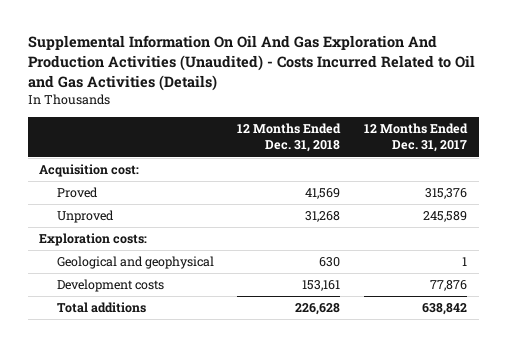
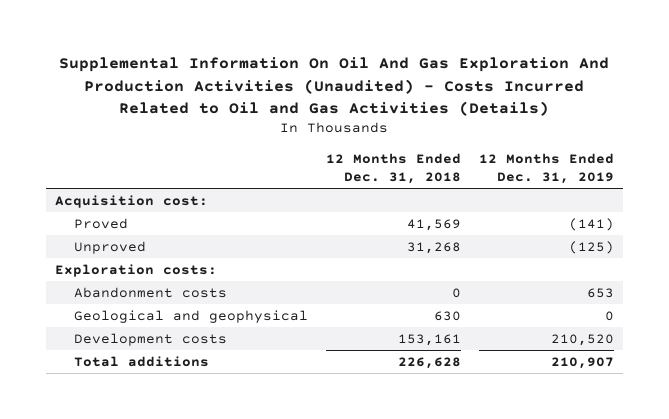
[363,123,468,153] 12 Months Ended Dec. 31, 2017 -> none
none -> [478,152,614,184] 12 Months Ended Dec. 31, 2019
none -> [73,286,227,298] Abandonment costs

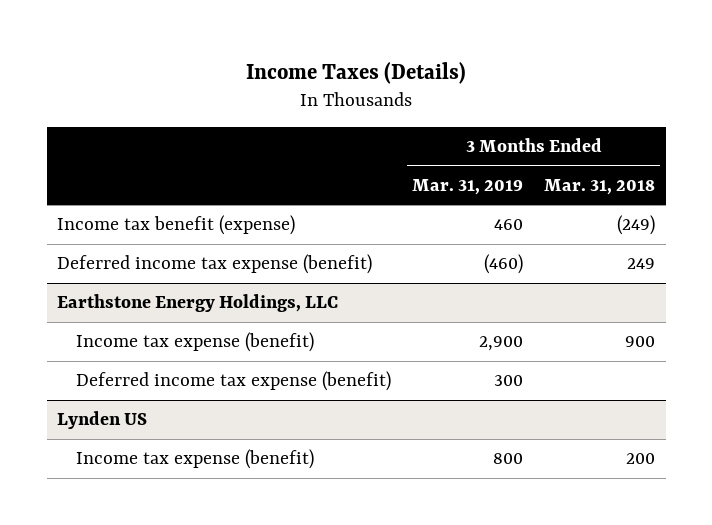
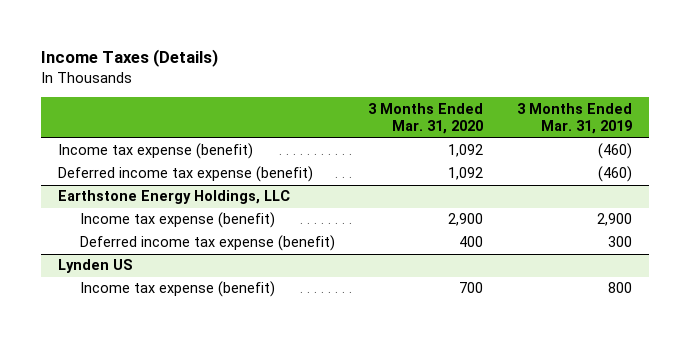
[544,178,656,195] Mar. 31, 2018 -> none
none -> [368,102,484,135] 3 Months Ended Mar. 31, 2020
[57,215,296,236] Income tax benefit (expense) -> [57,143,253,160] Income tax expense (benefit)
[494,219,524,231] 460 -> [598,143,633,160] (460)

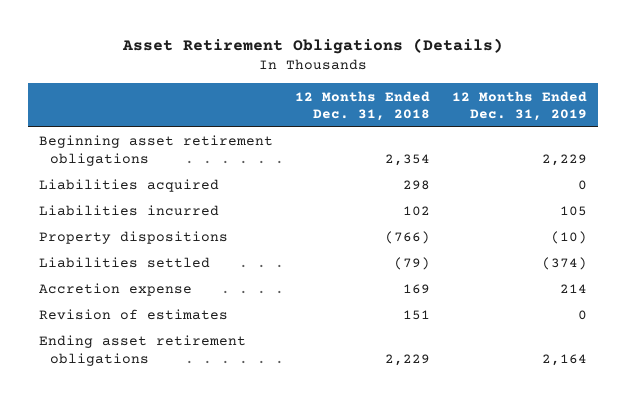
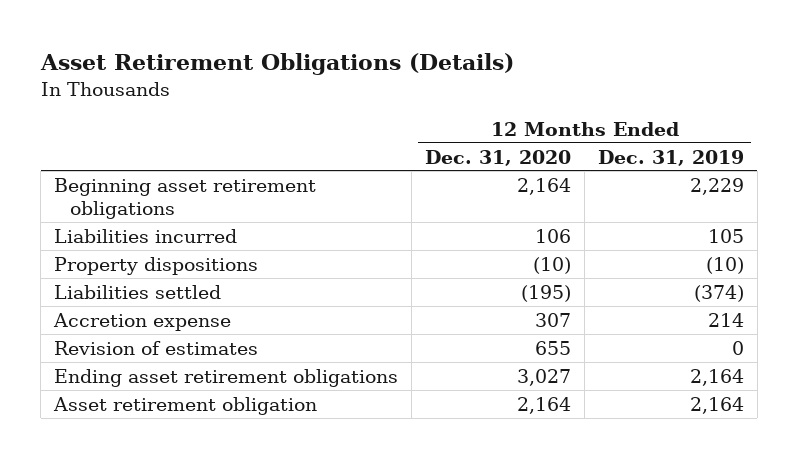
[294,90,430,121] 12 Months Ended Dec. 31, 2018 -> none
none -> [425,149,572,166] Dec. 31, 2020
[38,179,219,193] Liabilities acquired -> none
none -> [53,396,318,415] Asset retirement obligation

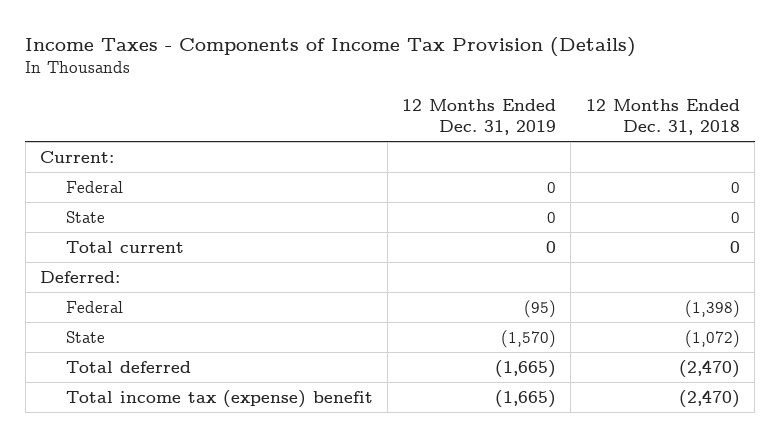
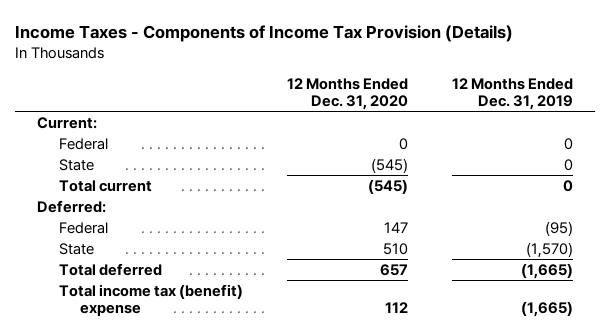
[585,98,740,135] 12 Months Ended Dec. 31, 2018 -> none
none -> [286,77,408,111] 12 Months Ended Dec. 31, 2020
[65,389,373,408] Total income tax (expense) benefit -> [58,283,243,317] Total income tax (benefit) expense

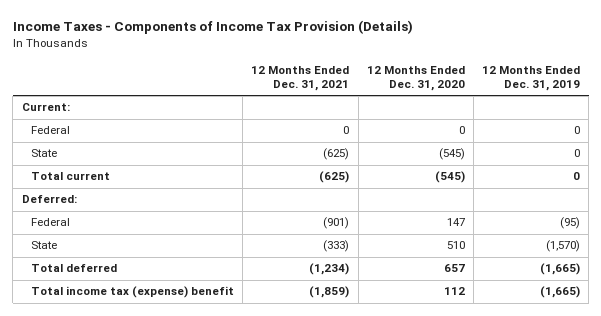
none -> [251,65,350,92] 12 Months Ended Dec. 31, 2021
[58,283,243,317] Total income tax (benefit) expense -> [31,286,235,299] Total income tax (expense) benefit

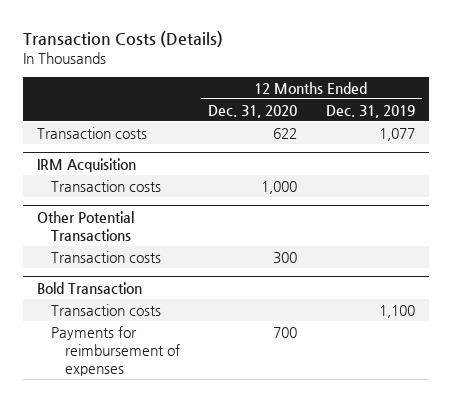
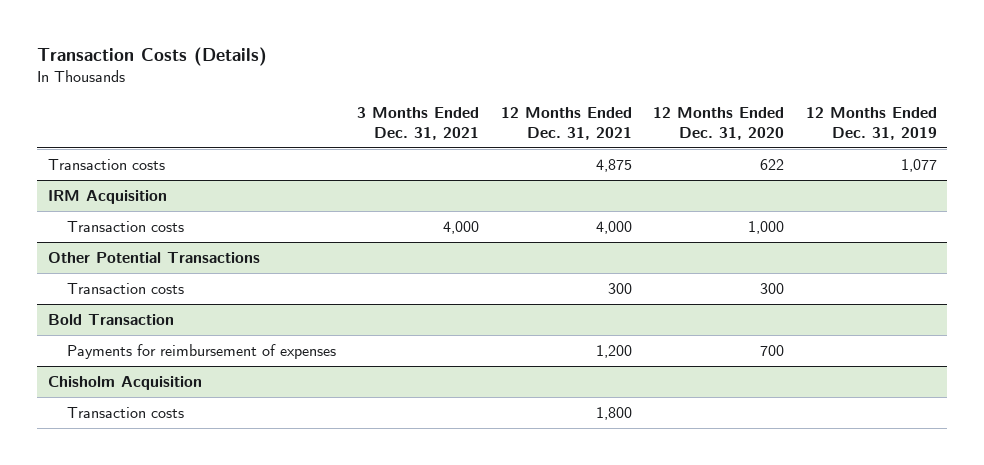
none -> [357,107,480,141] 3 Months Ended Dec. 31, 2021
none -> [500,107,632,141] 12 Months Ended Dec. 31, 2021
[50,303,161,316] Transaction costs -> none
none -> [47,375,202,390] Chisholm Acquisition
none -> [67,406,185,418] Transaction costs

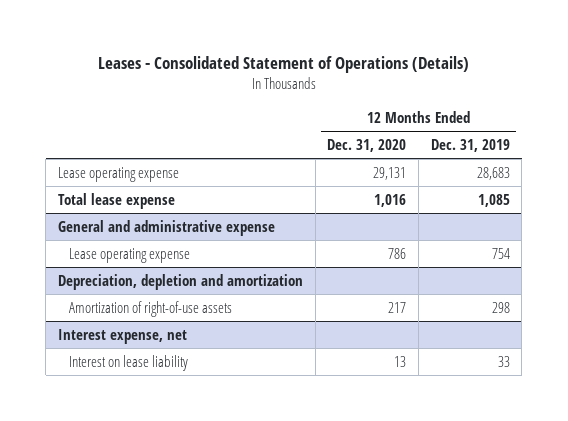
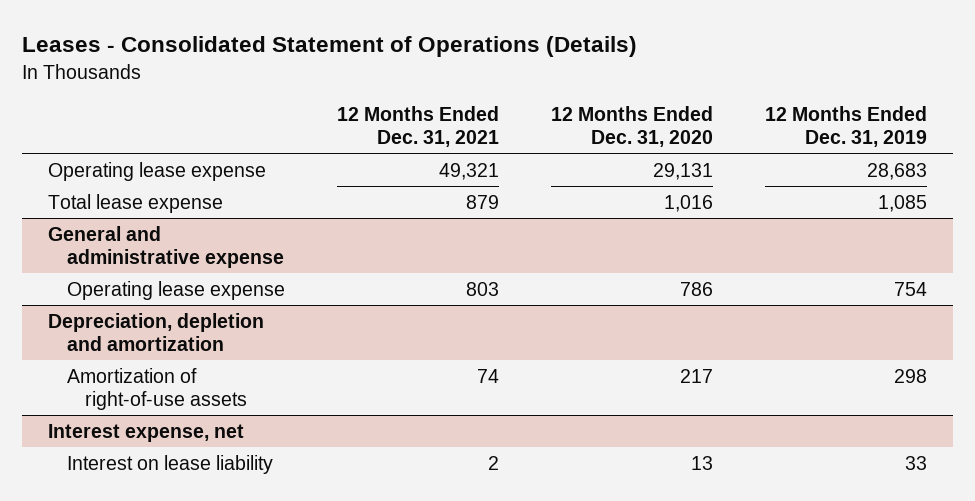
none -> [336,105,499,148] 12 Months Ended Dec. 31, 2021
[58,166,180,182] Lease operating expense -> [48,161,267,181] Operating lease expense
[68,247,190,263] Lease operating expense -> [66,280,285,300] Operating lease expense

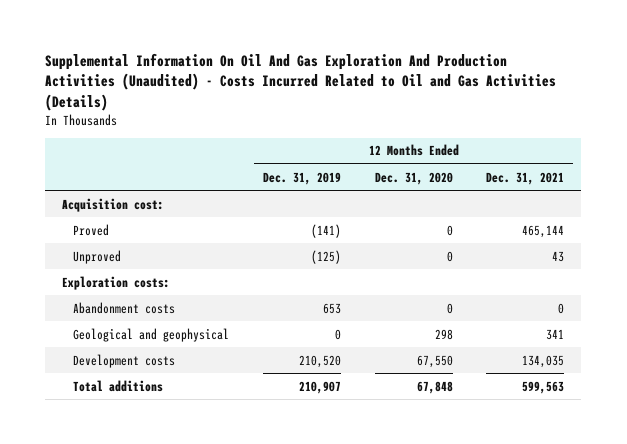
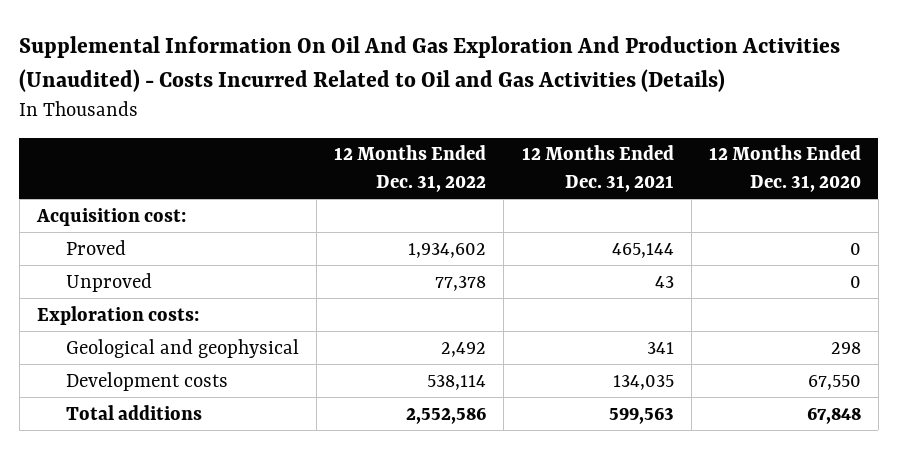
[262,171,341,185] Dec. 31, 2019 -> none
none -> [334,145,487,192] 12 Months Ended Dec. 31, 2022
[73,301,176,314] Abandonment costs -> none

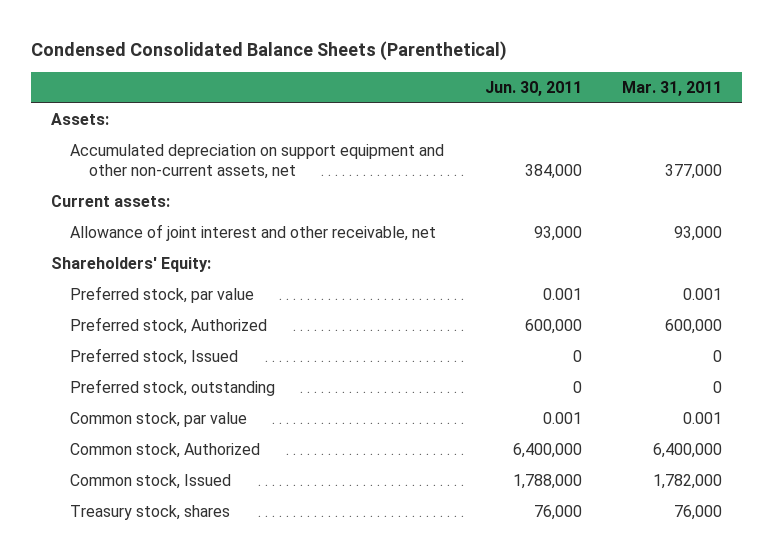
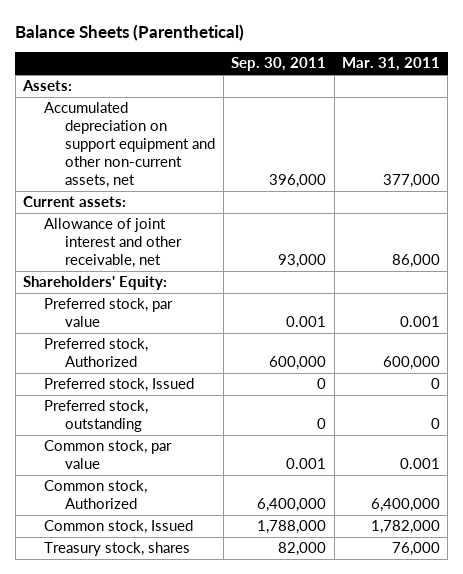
[31,40,508,61] Condensed Consolidated Balance Sheets (Parenthetical) -> [15,23,245,41] Balance Sheets (Parenthetical)
[484,80,582,96] Jun. 30, 2011 -> none
none -> [231,57,327,72] Sep. 30, 2011
[673,226,722,242] 93,000 -> [391,254,440,269] 86,000

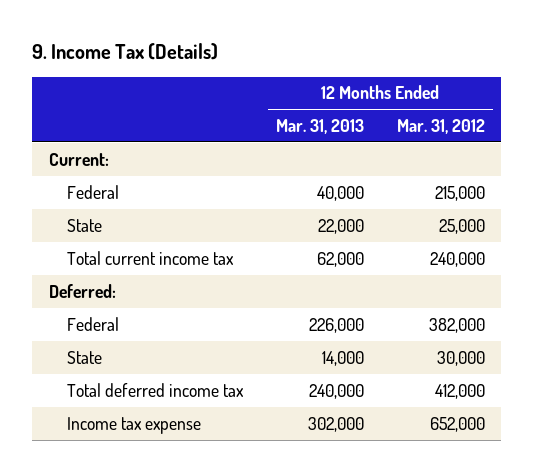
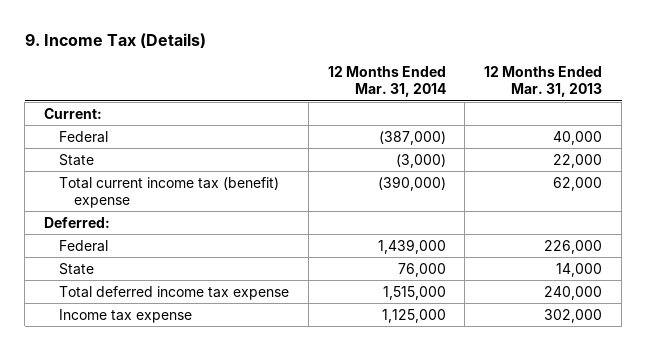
[396,118,485,134] Mar. 31, 2012 -> none
none -> [327,66,446,98] 12 Months Ended Mar. 31, 2014
[67,250,235,265] Total current income tax -> [58,176,279,208] Total current income tax (benefit) expense
[67,382,245,397] Total deferred income tax -> [58,285,289,300] Total deferred income tax expense

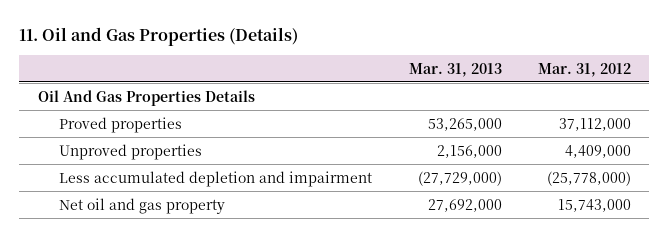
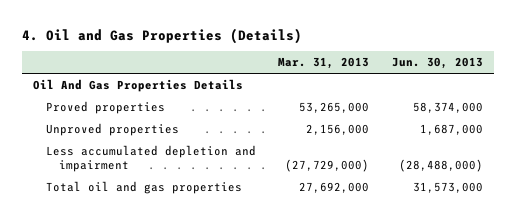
[19,26,299,46] 11. Oil and Gas Properties (Details) -> [21,27,302,44] 4. Oil and Gas Properties (Details)
[538,62,632,77] Mar. 31, 2012 -> none
none -> [391,57,483,70] Jun. 30, 2013
[59,197,226,214] Net oil and gas property -> [46,181,243,195] Total oil and gas properties

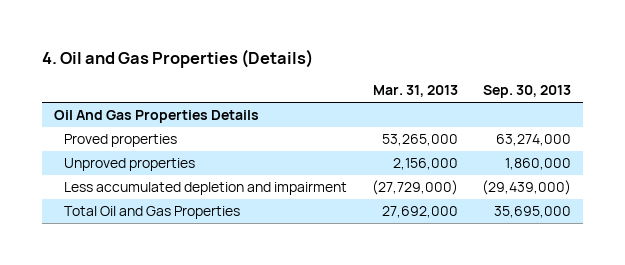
[391,57,483,70] Jun. 30, 2013 -> none
none -> [482,85,571,99] Sep. 30, 2013
[46,181,243,195] Total oil and gas properties -> [64,206,241,220] Total Oil and Gas Properties

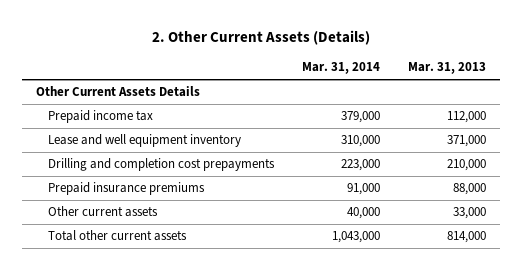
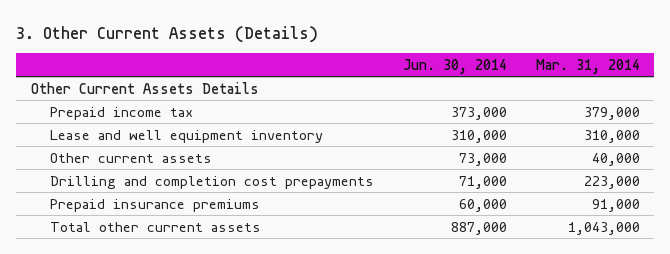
[152,30,371,46] 2. Other Current Assets (Details) -> [16,25,319,43] 3. Other Current Assets (Details)
[408,62,487,75] Mar. 31, 2013 -> none
none -> [402,58,507,74] Jun. 30, 2014
[48,206,159,218] Other current assets -> [50,152,213,163] Other current assets

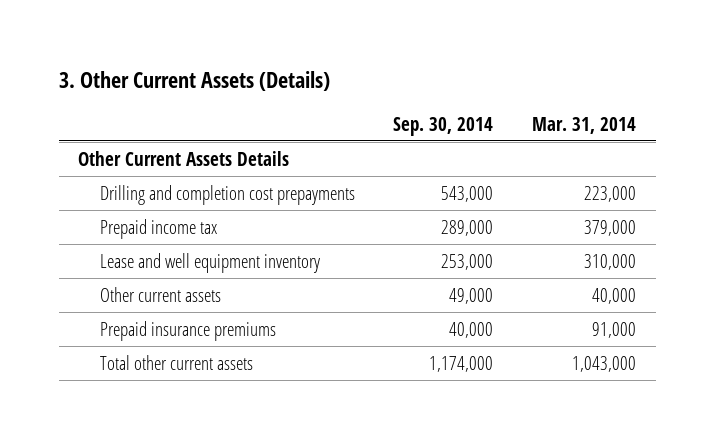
[402,58,507,74] Jun. 30, 2014 -> none
none -> [393,116,494,136] Sep. 30, 2014
[50,175,375,189] Drilling and completion cost prepayments -> [99,184,355,205] Drilling and completion cost prepayments

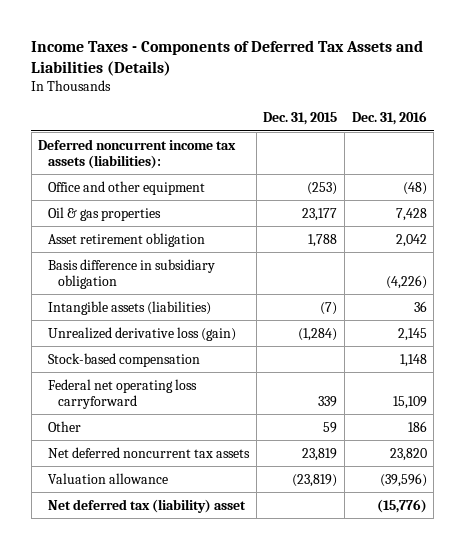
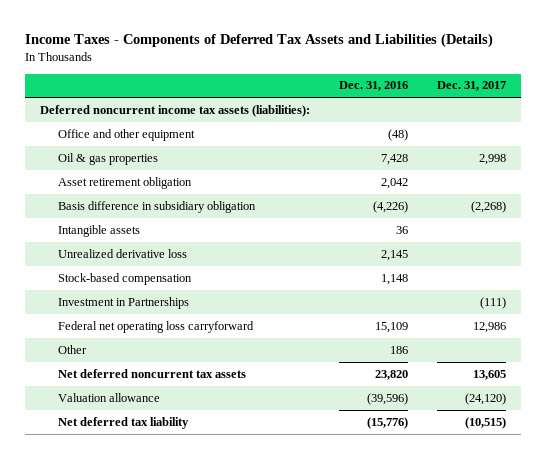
[263,112,338,126] Dec. 31, 2015 -> none
none -> [436,81,506,92] Dec. 31, 2017
[48,300,212,315] Intangible assets (liabilities) -> [57,224,140,237] Intangible assets
[48,326,237,341] Unrealized derivative loss (gain) -> [57,248,187,258] Unrealized derivative loss
none -> [57,296,189,309] Investment in Partnerships
[48,498,247,513] Net deferred tax (liability) asset -> [57,416,189,429] Net deferred tax liability

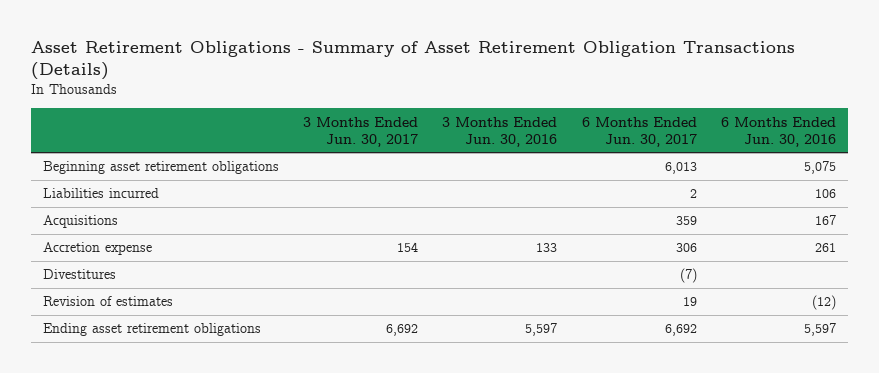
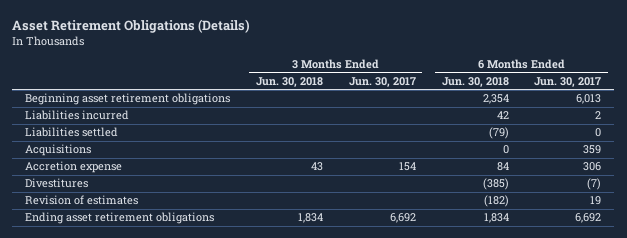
[31,41,796,81] Asset Retirement Obligations - Summary of Asset Retirement Obligation Transactions (Details) -> [12,18,251,33] Asset Retirement Obligations (Details)
[442,116,558,147] 3 Months Ended Jun. 30, 2016 -> none
[720,116,836,147] 6 Months Ended Jun. 30, 2016 -> none
none -> [255,77,323,88] Jun. 30, 2018
none -> [441,77,509,88] Jun. 30, 2018
none -> [25,127,119,138] Liabilities settled

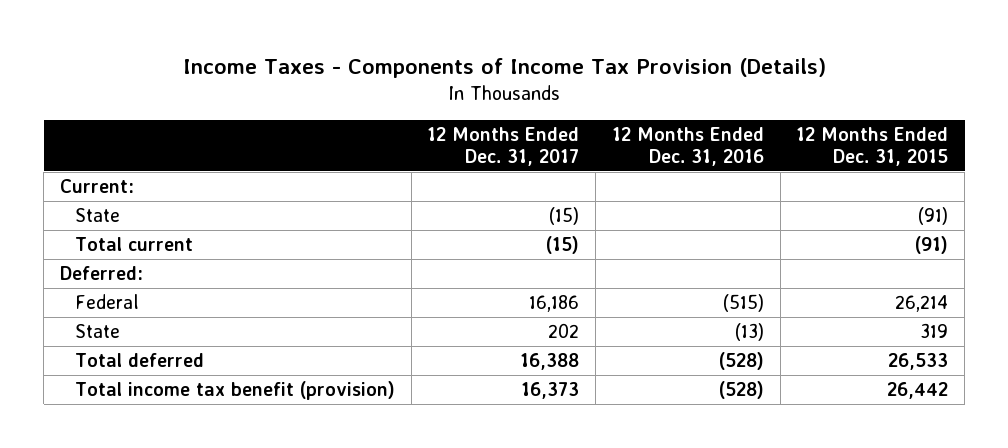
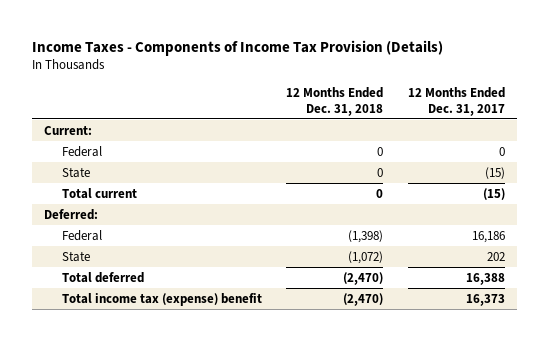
[611,126,764,167] 12 Months Ended Dec. 31, 2016 -> none
[796,126,949,167] 12 Months Ended Dec. 31, 2015 -> none
none -> [286,86,384,116] 12 Months Ended Dec. 31, 2018
none -> [61,145,102,157] Federal
[74,380,395,400] Total income tax benefit (provision) -> [61,292,262,306] Total income tax (expense) benefit

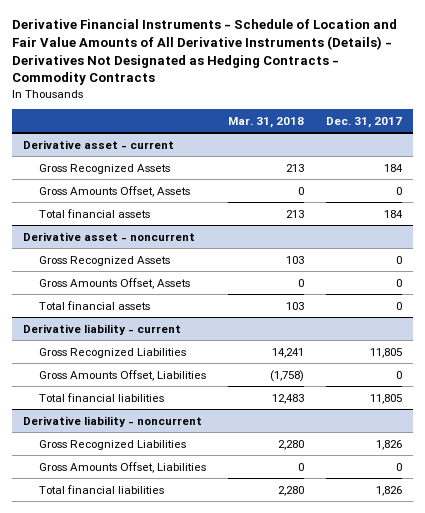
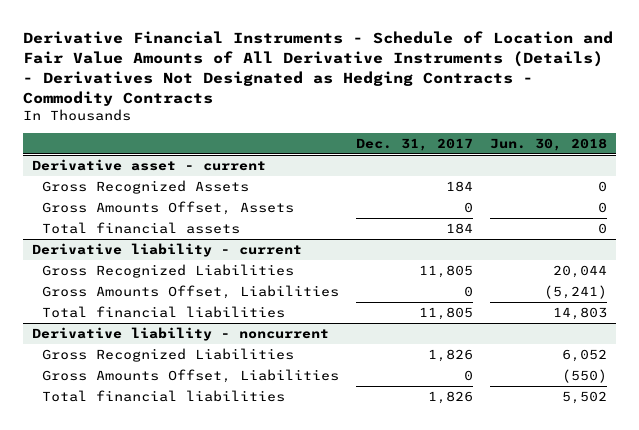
[227,116,304,128] Mar. 31, 2018 -> none
none -> [490,137,608,151] Jun. 30, 2018
[23,231,196,241] Derivative asset - noncurrent -> none
[38,255,170,266] Gross Recognized Assets -> none
[38,277,190,289] Gross Amounts Offset, Assets -> none
[38,300,150,310] Total financial assets -> none

